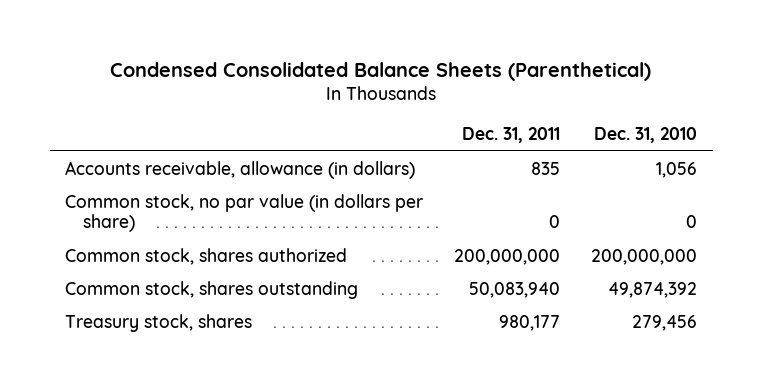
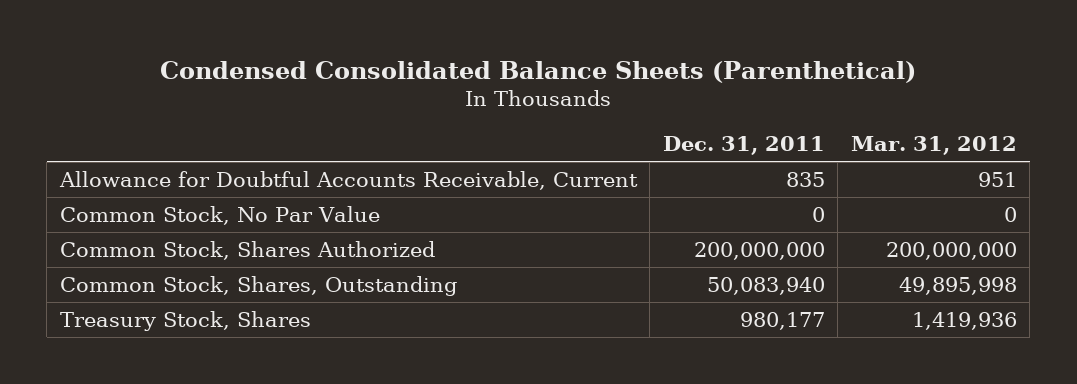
[594,127,698,144] Dec. 31, 2010 -> none
none -> [850,136,1017,156] Mar. 31, 2012
[65,160,416,179] Accounts receivable, allowance (in dollars) -> [58,170,638,190] Allowance for Doubtful Accounts Receivable, Current
[65,193,424,233] Common stock, no par value (in dollars per share) -> [59,205,380,225] Common Stock, No Par Value
[65,247,348,265] Common stock, shares authorized -> [59,240,435,260] Common Stock, Shares Authorized
[65,280,359,299] Common stock, shares outstanding -> [59,275,457,296] Common Stock, Shares, Outstanding
[65,313,253,332] Treasury stock, shares -> [59,310,311,331] Treasury Stock, Shares

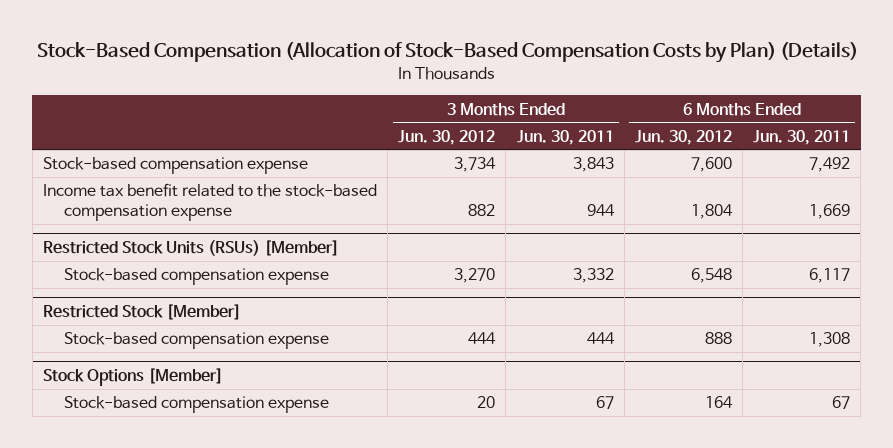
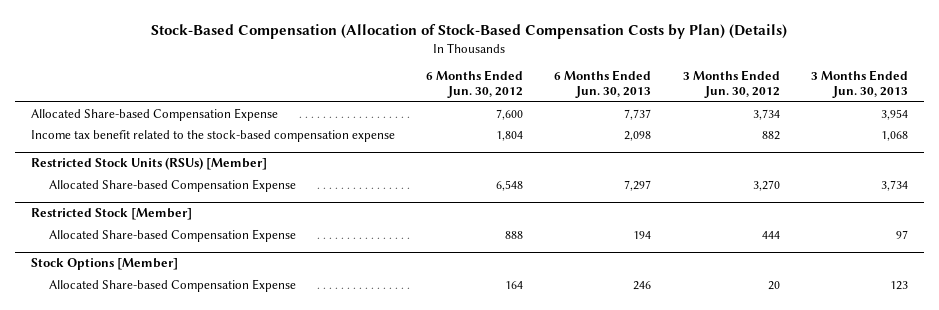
[516,129,614,145] Jun. 30, 2011 -> none
[753,129,851,145] Jun. 30, 2011 -> none
none -> [554,70,652,99] 6 Months Ended Jun. 30, 2013
none -> [811,70,909,99] 3 Months Ended Jun. 30, 2013
[43,157,309,175] Stock-based compensation expense -> [30,107,278,121] Allocated Share-based Compensation Expense
[63,268,329,286] Stock-based compensation expense -> [48,178,296,192] Allocated Share-based Compensation Expense
[63,332,329,350] Stock-based compensation expense -> [48,228,296,242] Allocated Share-based Compensation Expense
[63,396,329,414] Stock-based compensation expense -> [48,278,296,292] Allocated Share-based Compensation Expense

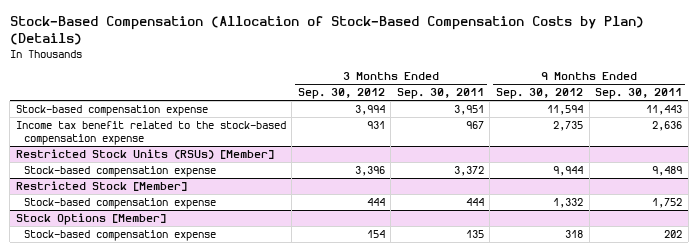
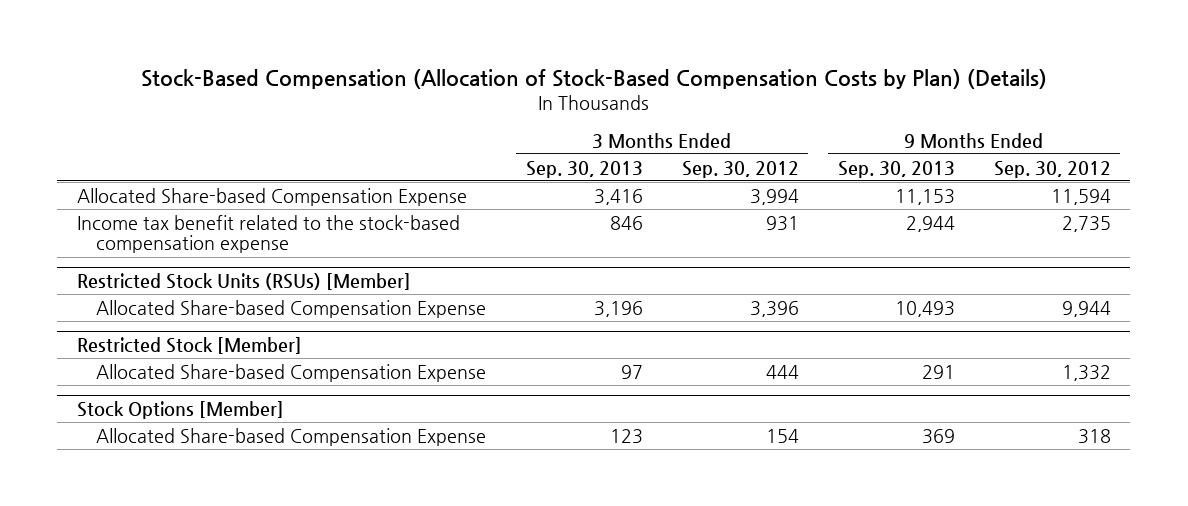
[396,88,484,100] Sep. 30, 2011 -> none
[595,88,683,100] Sep. 30, 2011 -> none
none -> [525,160,643,178] Sep. 30, 2013
none -> [837,160,955,178] Sep. 30, 2013
[15,105,208,117] Stock-based compensation expense -> [76,187,467,206] Allocated Share-based Compensation Expense
[24,166,217,178] Stock-based compensation expense -> [96,299,487,318] Allocated Share-based Compensation Expense
[24,198,217,210] Stock-based compensation expense -> [96,363,487,382] Allocated Share-based Compensation Expense
[24,230,217,242] Stock-based compensation expense -> [96,427,487,446] Allocated Share-based Compensation Expense

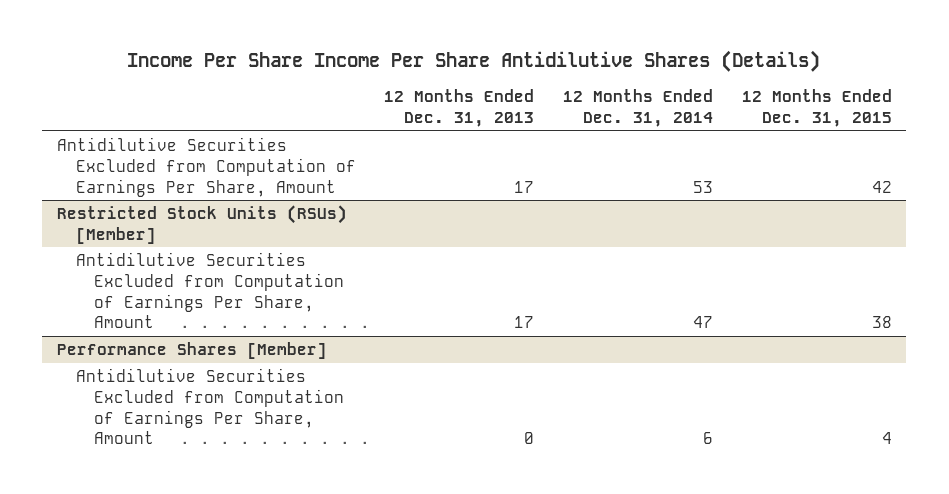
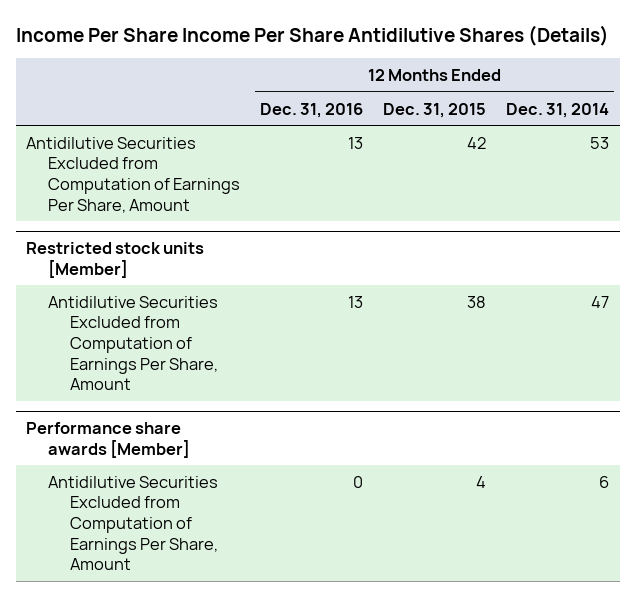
[384,89,535,128] 12 Months Ended Dec. 31, 2013 -> none
none -> [260,102,364,118] Dec. 31, 2016
[56,204,347,244] Restricted Stock Units (RSUs) [Member] -> [26,242,205,278] Restricted stock units [Member]
[56,341,327,359] Performance Shares [Member] -> [26,422,191,458] Performance share awards [Member]

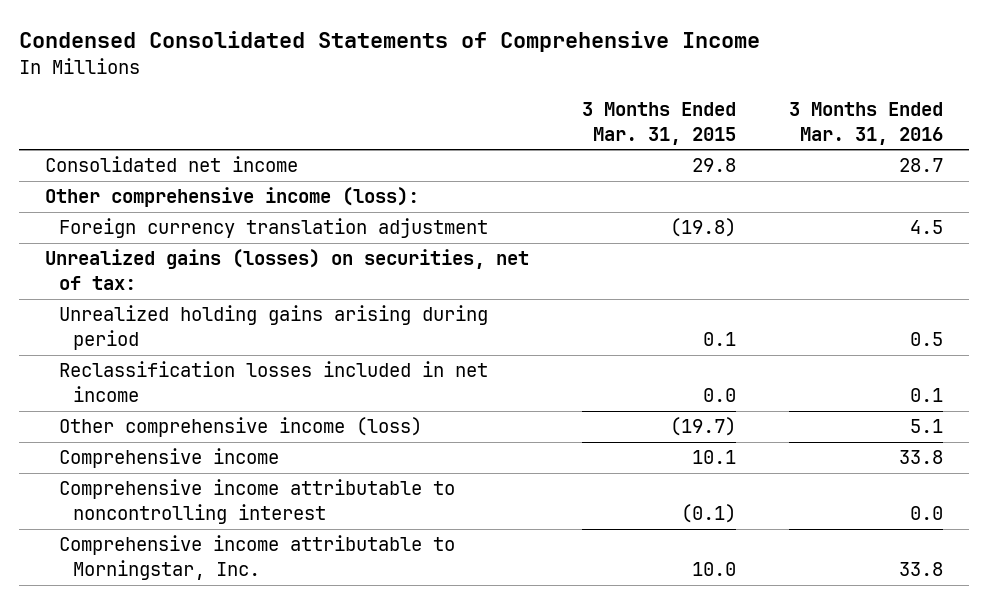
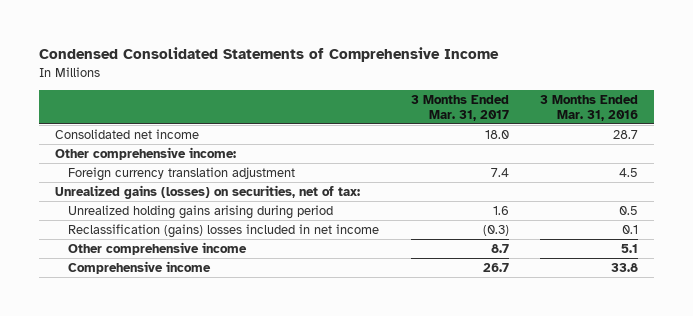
[581,101,736,145] 3 Months Ended Mar. 31, 2015 -> none
none -> [410,94,509,121] 3 Months Ended Mar. 31, 2017
[45,187,420,208] Other comprehensive income (loss): -> [54,146,236,160] Other comprehensive income:
[58,361,488,403] Reclassification losses included in net income -> [68,223,380,238] Reclassification (gains) losses included in net income
[58,417,422,438] Other comprehensive income (loss) -> [68,241,248,255] Other comprehensive income
[58,479,455,525] Comprehensive income attributable to noncontrolling interest -> none
[58,535,455,581] Comprehensive income attributable to Morningstar, Inc. -> none

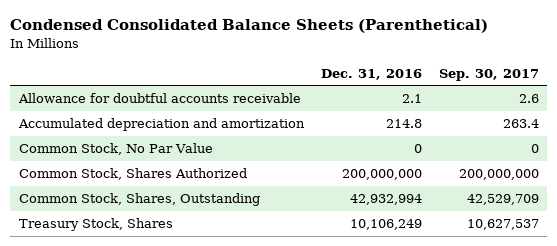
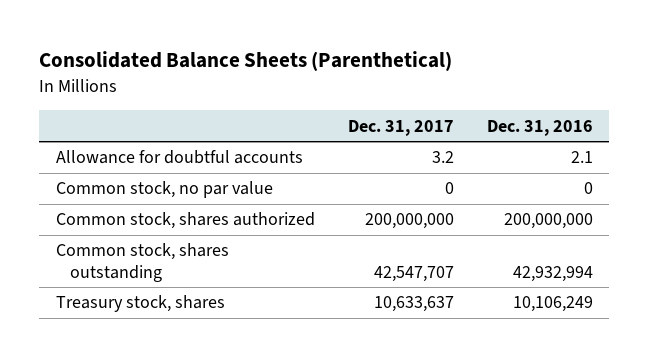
[10,19,489,34] Condensed Consolidated Balance Sheets (Parenthetical) -> [39,51,453,72] Consolidated Balance Sheets (Parenthetical)
[438,68,539,81] Sep. 30, 2017 -> none
none -> [347,119,454,136] Dec. 31, 2017
[17,118,305,132] Accumulated depreciation and amortization -> none
[17,93,301,104] Allowance for doubtful accounts receivable -> [55,150,303,165] Allowance for doubtful accounts
[18,143,213,156] Common Stock, No Par Value -> [55,181,273,199] Common stock, no par value
[18,168,247,181] Common Stock, Shares Authorized -> [55,212,315,230] Common stock, shares authorized
[18,193,260,207] Common Stock, Shares, Outstanding -> [55,243,229,282] Common stock, shares outstanding
[18,218,173,232] Treasury Stock, Shares -> [55,295,225,313] Treasury stock, shares

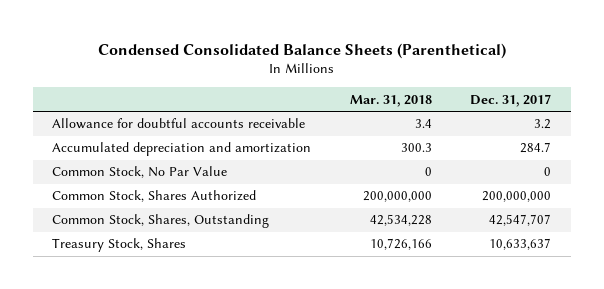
[39,51,453,72] Consolidated Balance Sheets (Parenthetical) -> [97,42,506,59] Condensed Consolidated Balance Sheets (Parenthetical)
[486,119,593,136] Dec. 31, 2016 -> none
none -> [349,94,432,107] Mar. 31, 2018
[55,150,303,165] Allowance for doubtful accounts -> [52,118,306,130] Allowance for doubtful accounts receivable
none -> [52,142,312,157] Accumulated depreciation and amortization
[55,181,273,199] Common stock, no par value -> [52,166,228,179] Common Stock, No Par Value
[55,212,315,230] Common stock, shares authorized -> [52,190,257,203] Common Stock, Shares Authorized
[55,243,229,282] Common stock, shares outstanding -> [52,214,270,229] Common Stock, Shares, Outstanding
[55,295,225,313] Treasury stock, shares -> [52,238,187,253] Treasury Stock, Shares

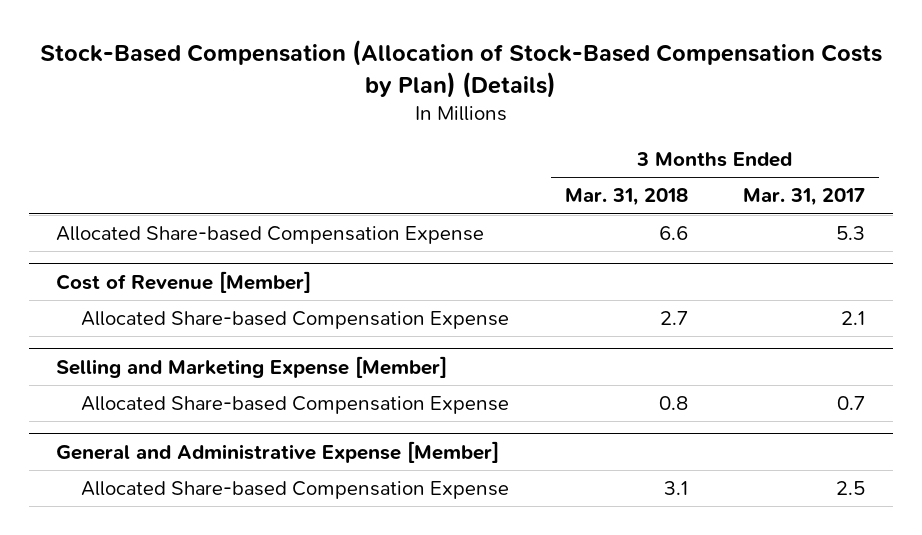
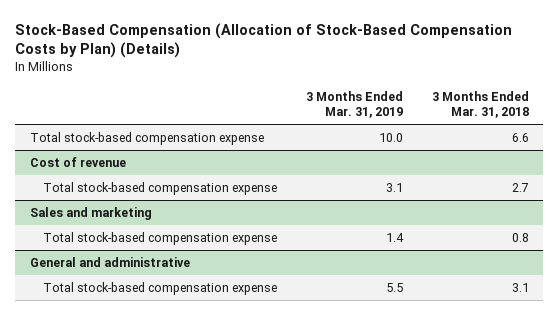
[743,188,866,207] Mar. 31, 2017 -> none
none -> [305,91,403,119] 3 Months Ended Mar. 31, 2019
[56,226,485,245] Allocated Share-based Compensation Expense -> [29,132,264,146] Total stock-based compensation expense
[56,271,312,294] Cost of Revenue [Member] -> [29,157,126,168] Cost of revenue
[81,311,510,330] Allocated Share-based Compensation Expense -> [43,182,278,196] Total stock-based compensation expense
[56,356,448,379] Selling and Marketing Expense [Member] -> [29,207,152,221] Sales and marketing
[81,396,510,415] Allocated Share-based Compensation Expense -> [43,232,278,246] Total stock-based compensation expense
[56,441,500,464] General and Administrative Expense [Member] -> [29,257,190,268] General and administrative
[81,481,510,500] Allocated Share-based Compensation Expense -> [43,282,278,296] Total stock-based compensation expense

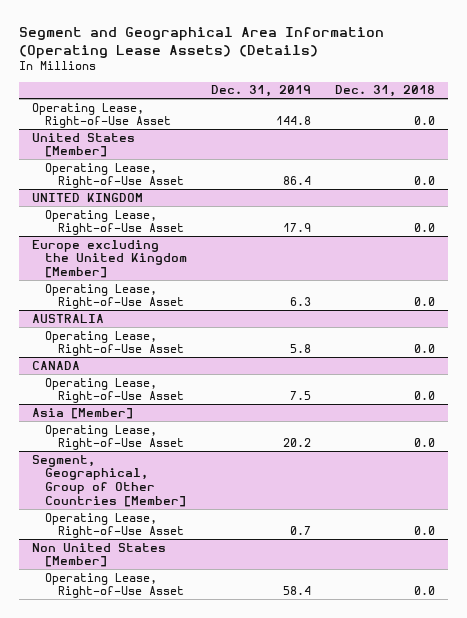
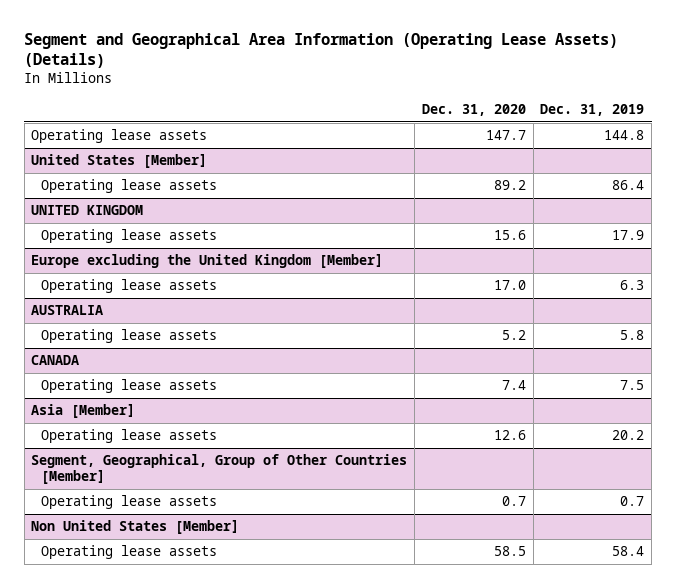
[335,85,436,98] Dec. 31, 2018 -> none
none -> [421,103,526,116] Dec. 31, 2020
[31,102,171,129] Operating Lease, Right-of-Use Asset -> [31,129,208,144] Operating lease assets
[44,162,184,189] Operating Lease, Right-of-Use Asset -> [41,179,218,194] Operating lease assets
[44,209,184,236] Operating Lease, Right-of-Use Asset -> [41,229,218,244] Operating lease assets
[44,283,184,310] Operating Lease, Right-of-Use Asset -> [41,279,218,294] Operating lease assets
[44,330,184,357] Operating Lease, Right-of-Use Asset -> [41,329,218,344] Operating lease assets
[44,377,184,404] Operating Lease, Right-of-Use Asset -> [41,379,218,394] Operating lease assets
[44,424,184,451] Operating Lease, Right-of-Use Asset -> [41,429,218,444] Operating lease assets
[44,512,184,539] Operating Lease, Right-of-Use Asset -> [41,495,218,510] Operating lease assets
[44,572,184,599] Operating Lease, Right-of-Use Asset -> [41,545,218,560] Operating lease assets

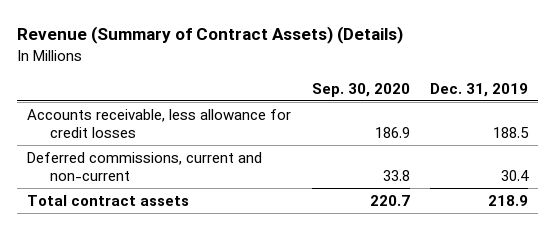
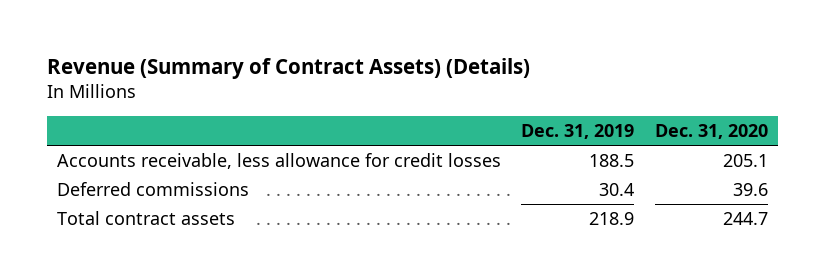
[311,82,410,97] Sep. 30, 2020 -> none
none -> [654,124,768,140] Dec. 31, 2020
[27,151,263,181] Deferred commissions, current and non-current -> [57,181,250,196] Deferred commissions

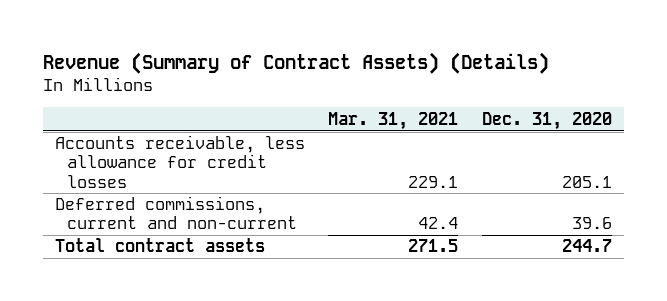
[521,124,635,140] Dec. 31, 2019 -> none
none -> [328,111,459,130] Mar. 31, 2021
[57,181,250,196] Deferred commissions -> [55,196,298,230] Deferred commissions, current and non-current

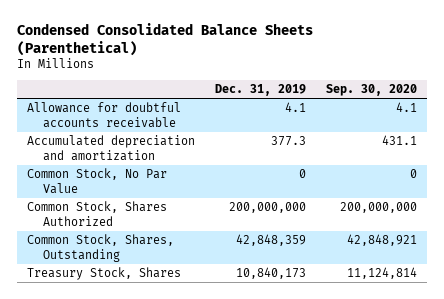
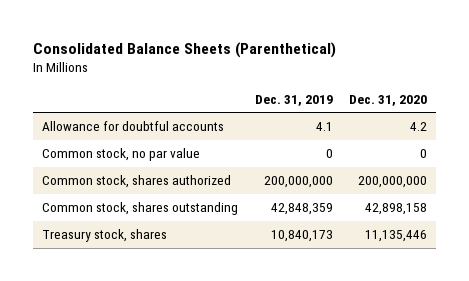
[17,22,314,56] Condensed Consolidated Balance Sheets (Parenthetical) -> [33,42,337,59] Consolidated Balance Sheets (Parenthetical)
[325,84,417,97] Sep. 30, 2020 -> none
none -> [349,94,428,106] Dec. 31, 2020
[27,135,196,161] Accumulated depreciation and amortization -> none
[27,102,182,128] Allowance for doubtful accounts receivable -> [41,121,224,132] Allowance for doubtful accounts
[27,168,168,194] Common Stock, No Par Value -> [41,148,200,162] Common stock, no par value
[27,201,168,226] Common Stock, Shares Authorized -> [41,175,231,189] Common stock, shares authorized
[27,234,175,262] Common Stock, Shares, Outstanding -> [41,202,238,216] Common stock, shares outstanding
[27,267,182,281] Treasury Stock, Shares -> [41,229,167,243] Treasury stock, shares

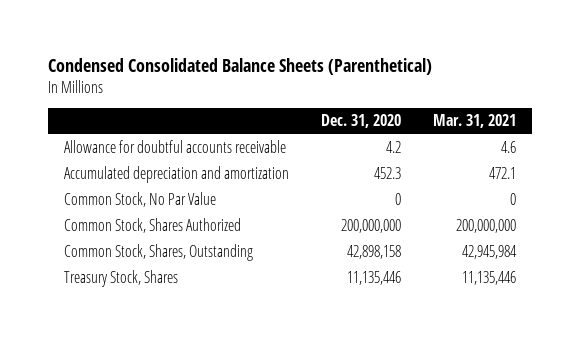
[33,42,337,59] Consolidated Balance Sheets (Parenthetical) -> [48,57,433,75] Condensed Consolidated Balance Sheets (Parenthetical)
[254,94,333,106] Dec. 31, 2019 -> none
none -> [433,114,517,129] Mar. 31, 2021
[41,121,224,132] Allowance for doubtful accounts -> [64,140,287,154] Allowance for doubtful accounts receivable
none -> [64,166,290,184] Accumulated depreciation and amortization
[41,148,200,162] Common stock, no par value -> [64,192,217,208] Common Stock, No Par Value
[41,175,231,189] Common stock, shares authorized -> [64,218,242,234] Common Stock, Shares Authorized
[41,202,238,216] Common stock, shares outstanding -> [64,244,254,262] Common Stock, Shares, Outstanding
[41,229,167,243] Treasury stock, shares -> [64,270,179,288] Treasury Stock, Shares

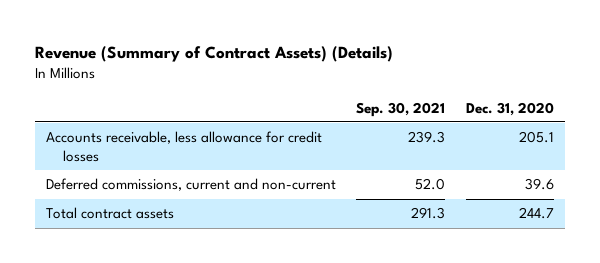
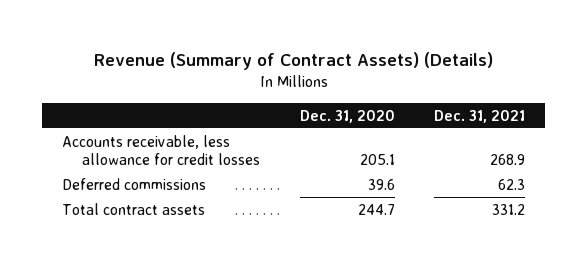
[356,101,446,117] Sep. 30, 2021 -> none
none -> [434,109,526,123] Dec. 31, 2021
[45,178,336,192] Deferred commissions, current and non-current -> [61,177,206,190] Deferred commissions

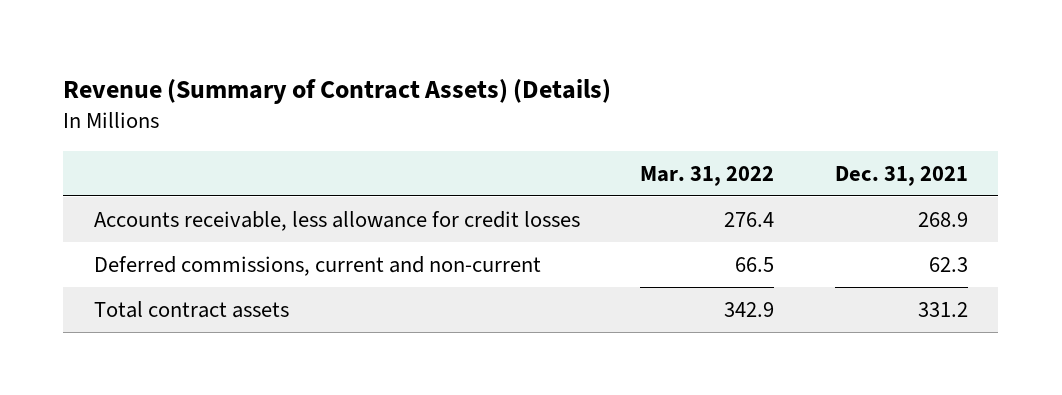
[299,109,395,123] Dec. 31, 2020 -> none
none -> [640,165,775,186] Mar. 31, 2022
[61,177,206,190] Deferred commissions -> [93,256,541,277] Deferred commissions, current and non-current

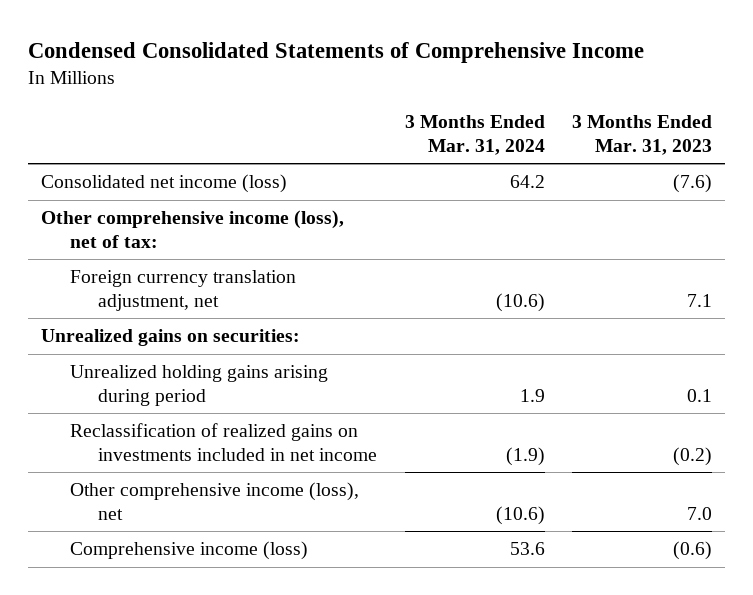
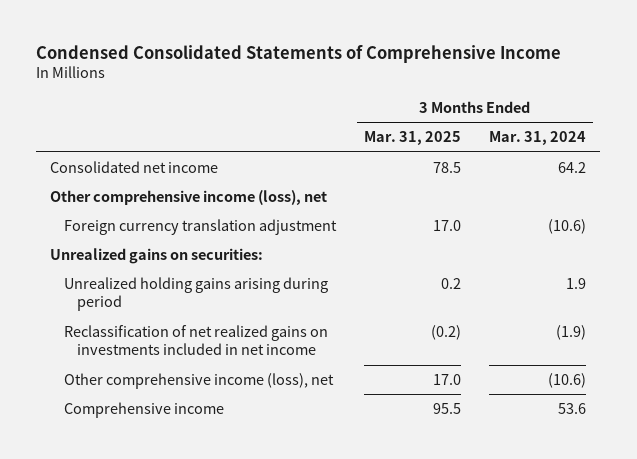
[571,115,712,155] 3 Months Ended Mar. 31, 2023 -> none
none -> [364,131,462,146] Mar. 31, 2025
[41,174,288,194] Consolidated net income (loss) -> [50,160,219,173] Consolidated net income
[41,210,345,248] Other comprehensive income (loss), net of tax: -> [50,189,328,205] Other comprehensive income (loss), net
[69,270,296,311] Foreign currency translation adjustment, net -> [63,218,337,235] Foreign currency translation adjustment
[69,423,378,461] Reclassification of realized gains on investments included in net income -> [63,324,328,356] Reclassification of net realized gains on investments included in net income
[69,541,308,561] Comprehensive income (loss) -> [63,401,224,418] Comprehensive income

